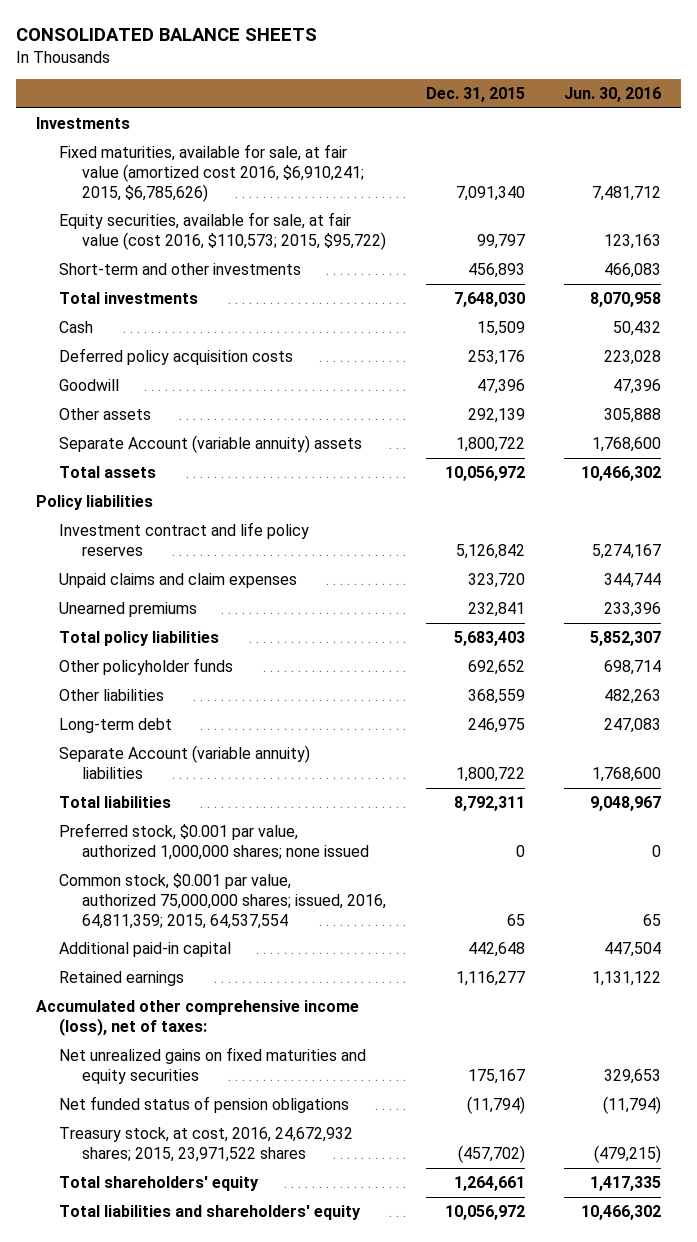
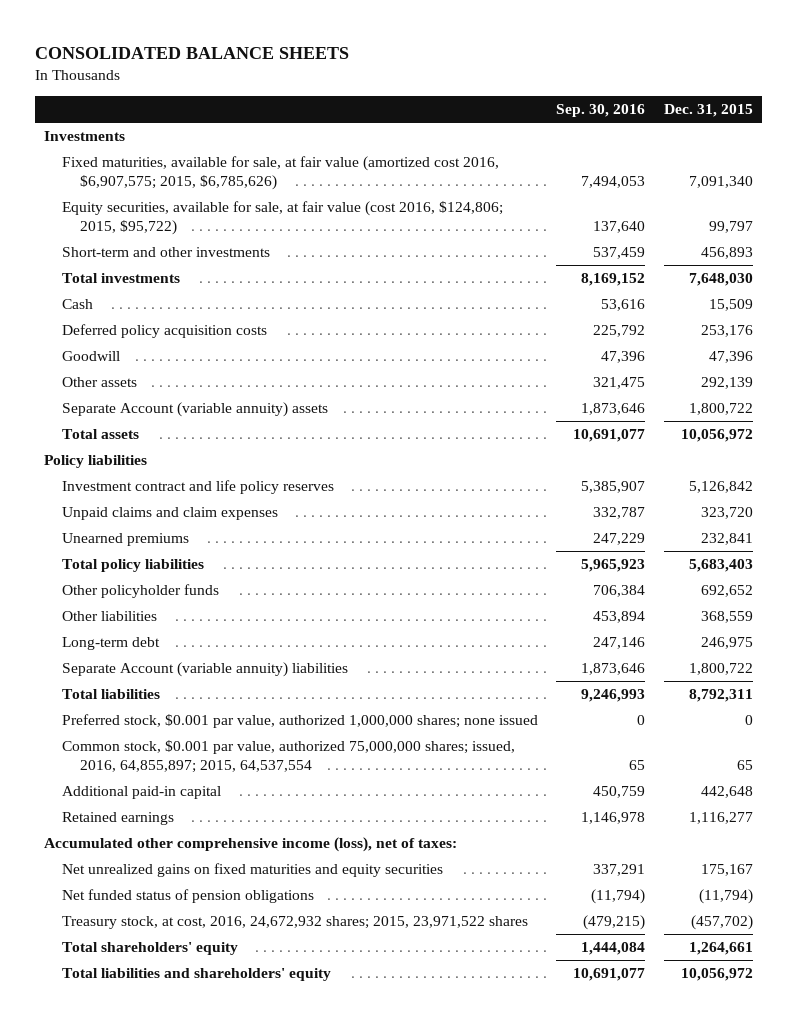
[564,87,662,103] Jun. 30, 2016 -> none
none -> [556,104,646,118] Sep. 30, 2016
[59,144,365,202] Fixed maturities, available for sale, at fair value (amortized cost 2016, $6,910,241; 2015, $6,785,626) -> [62,156,500,190] Fixed maturities, available for sale, at fair value (amortized cost 2016, $6,907,575; 2015, $6,785,626)
[59,212,387,250] Equity securities, available for sale, at fair value (cost 2016, $110,573; 2015, $95,722) -> [62,201,504,235] Equity securities, available for sale, at fair value (cost 2016, $124,806; 2015, $95,722)
[59,873,387,929] Common stock, $0.001 par value, authorized 75,000,000 shares; issued, 2016, 64,811,359; 2015, 64,537,554 -> [62,740,516,773] Common stock, $0.001 par value, authorized 75,000,000 shares; issued, 2016, 64,855,897; 2015, 64,537,554

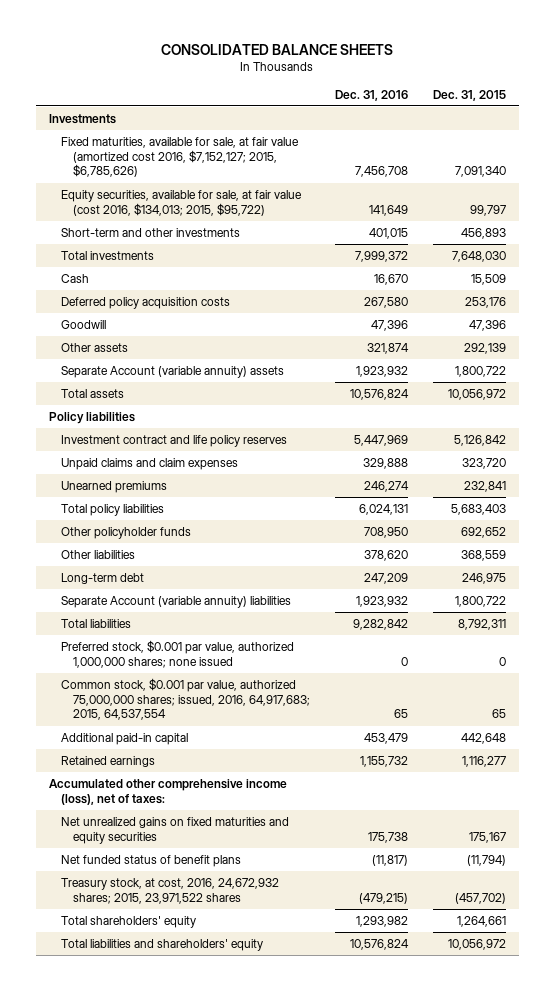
[556,104,646,118] Sep. 30, 2016 -> none
none -> [334,89,408,101] Dec. 31, 2016
[62,156,500,190] Fixed maturities, available for sale, at fair value (amortized cost 2016, $6,907,575; 2015, $6,785,626) -> [60,136,299,178] Fixed maturities, available for sale, at fair value (amortized cost 2016, $7,152,127; 2015, $6,785,626)
[62,201,504,235] Equity securities, available for sale, at fair value (cost 2016, $124,806; 2015, $95,722) -> [60,189,302,216] Equity securities, available for sale, at fair value (cost 2016, $134,013; 2015, $95,722)
[62,740,516,773] Common stock, $0.001 par value, authorized 75,000,000 shares; issued, 2016, 64,855,897; 2015, 64,537,554 -> [60,677,310,721] Common stock, $0.001 par value, authorized 75,000,000 shares; issued, 2016, 64,917,683; 2015, 64,537,554
[62,889,315,904] Net funded status of pension obligations -> [60,854,241,867] Net funded status of benefit plans

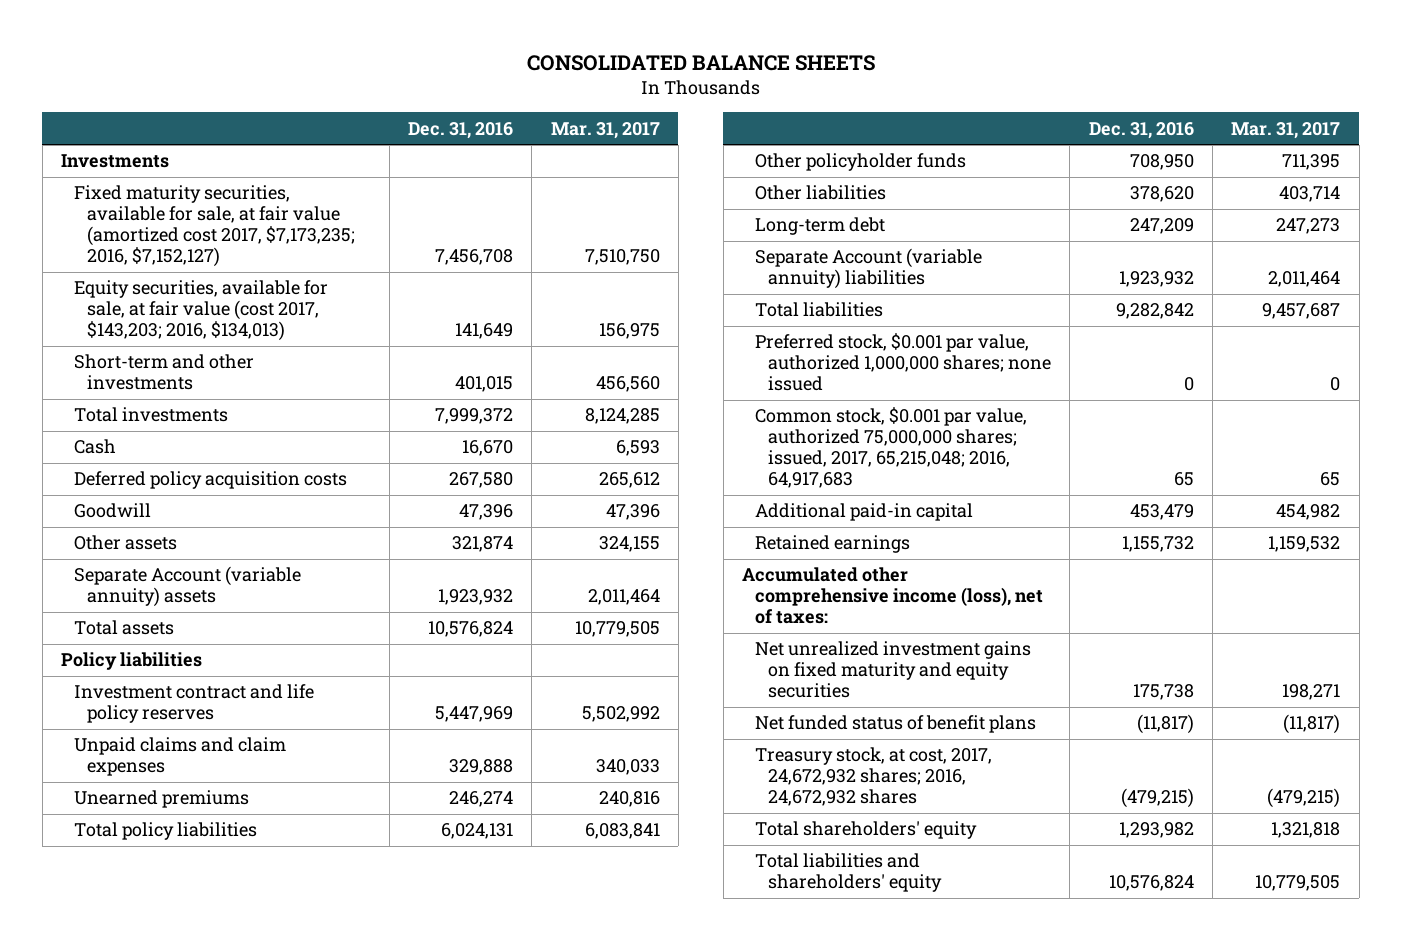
[433,89,507,101] Dec. 31, 2015 -> none
none -> [550,121,660,139] Mar. 31, 2017
[60,136,299,178] Fixed maturities, available for sale, at fair value (amortized cost 2016, $7,152,127; 2015, $6,785,626) -> [74,185,356,268] Fixed maturity securities, available for sale, at fair value (amortized cost 2017, $7,173,235; 2016, $7,152,127)
[60,189,302,216] Equity securities, available for sale, at fair value (cost 2016, $134,013; 2015, $95,722) -> [74,280,329,342] Equity securities, available for sale, at fair value (cost 2017, $143,203; 2016, $134,013)
[60,677,310,721] Common stock, $0.001 par value, authorized 75,000,000 shares; issued, 2016, 64,917,683; 2015, 64,537,554 -> [754,407,1027,489] Common stock, $0.001 par value, authorized 75,000,000 shares; issued, 2017, 65,215,048; 2016, 64,917,683
[60,816,289,844] Net unrealized gains on fixed maturities and equity securities -> [754,641,1031,699] Net unrealized investment gains on fixed maturity and equity securities
[60,877,279,904] Treasury stock, at cost, 2016, 24,672,932 shares; 2015, 23,971,522 shares -> [754,747,992,807] Treasury stock, at cost, 2017, 24,672,932 shares; 2016, 24,672,932 shares

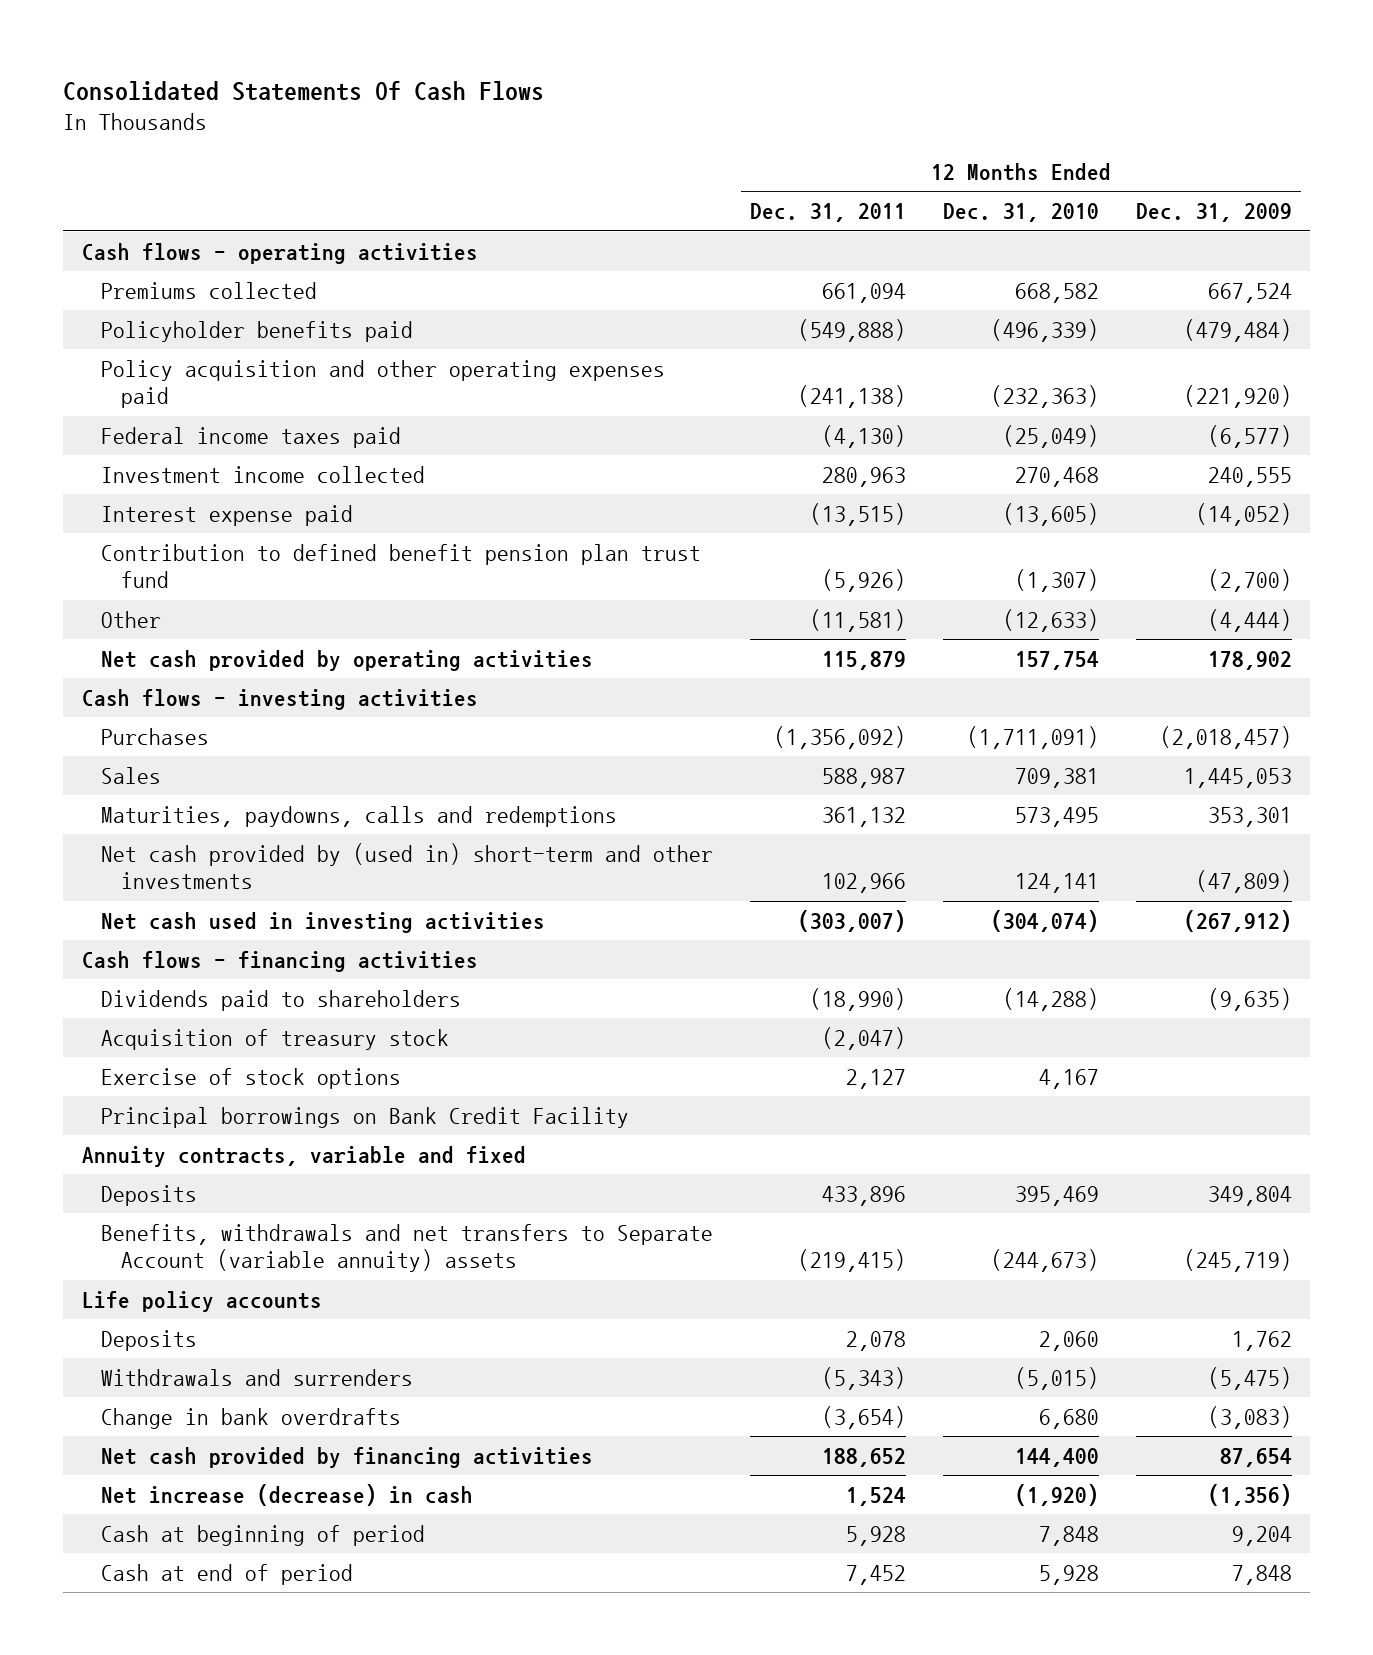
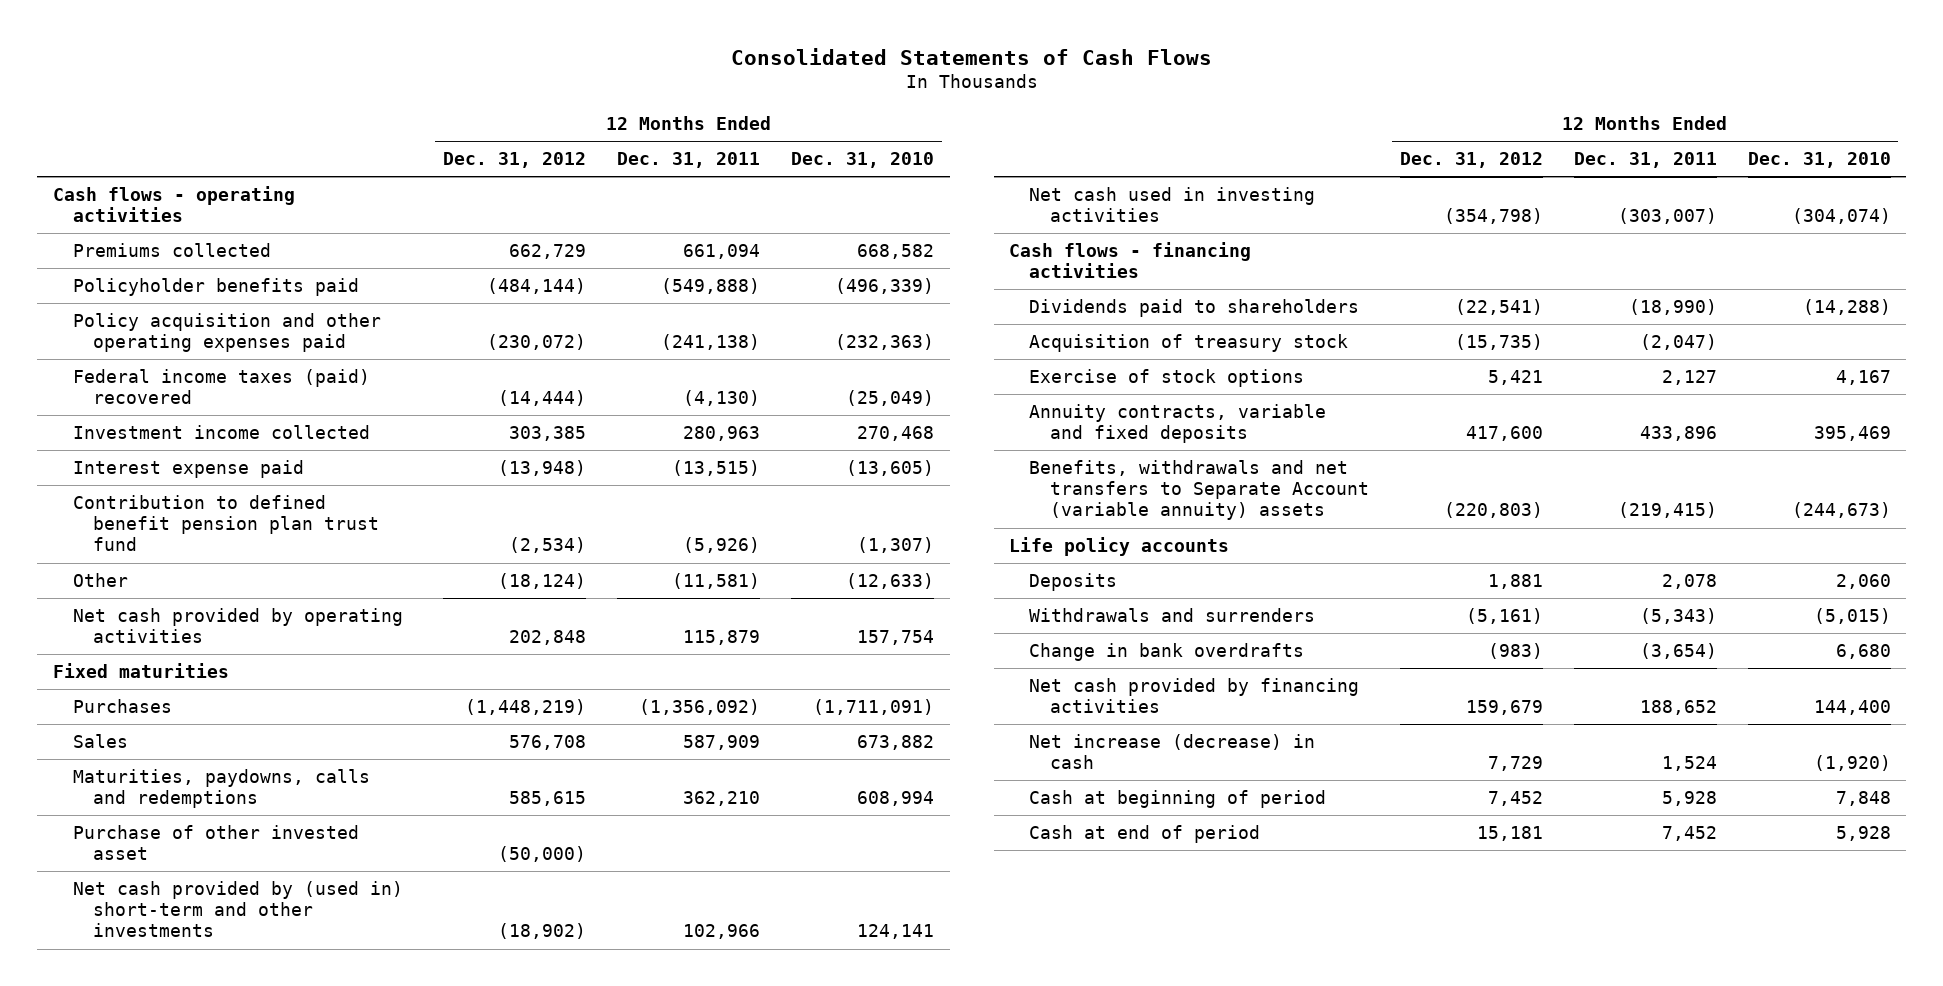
[63,80,545,101] Consolidated Statements Of Cash Flows -> [730,47,1212,65] Consolidated Statements of Cash Flows
[1135,203,1292,223] Dec. 31, 2009 -> none
none -> [443,152,587,169] Dec. 31, 2012
[101,426,402,448] Federal income taxes paid -> [72,369,370,405] Federal income taxes (paid) recovered
[81,688,478,710] Cash flows - investing activities -> none
none -> [52,663,229,679] Fixed maturities
[822,767,907,788] 588,987 -> [683,735,761,751] 587,909
[1014,767,1099,788] 709,381 -> [857,735,935,751] 673,882
[822,806,907,827] 361,132 -> [683,791,761,807] 362,210
[1014,806,1099,827] 573,495 -> [857,791,935,807] 608,994
none -> [72,825,359,861] Purchase of other invested asset
[101,1106,630,1128] Principal borrowings on Bank Credit Facility -> none
[81,1145,526,1167] Annuity contracts, variable and fixed -> none
[101,1184,198,1206] Deposits -> [1029,404,1327,444] Annuity contracts, variable and fixed deposits

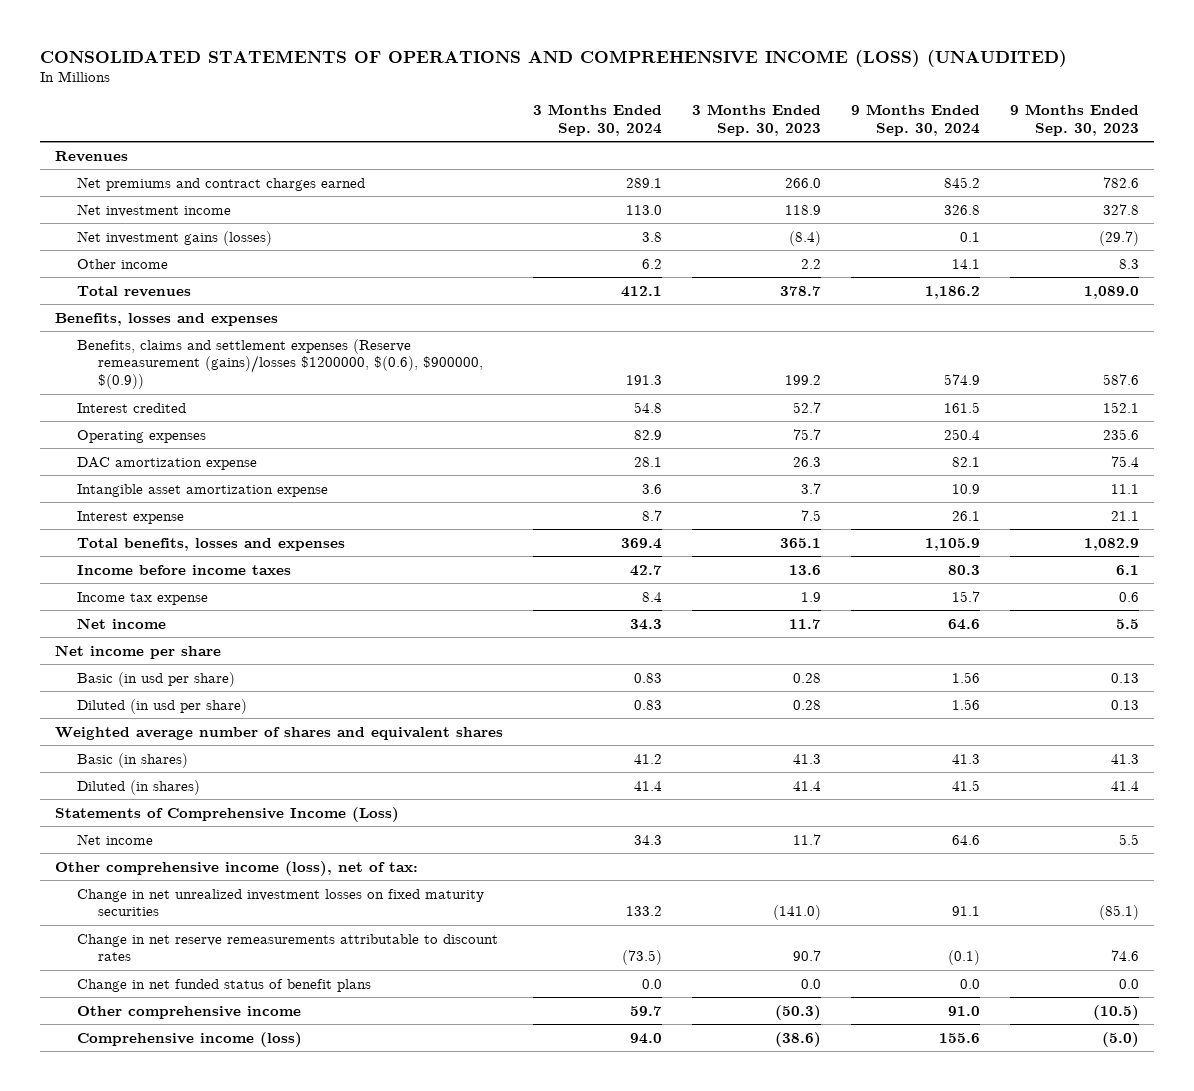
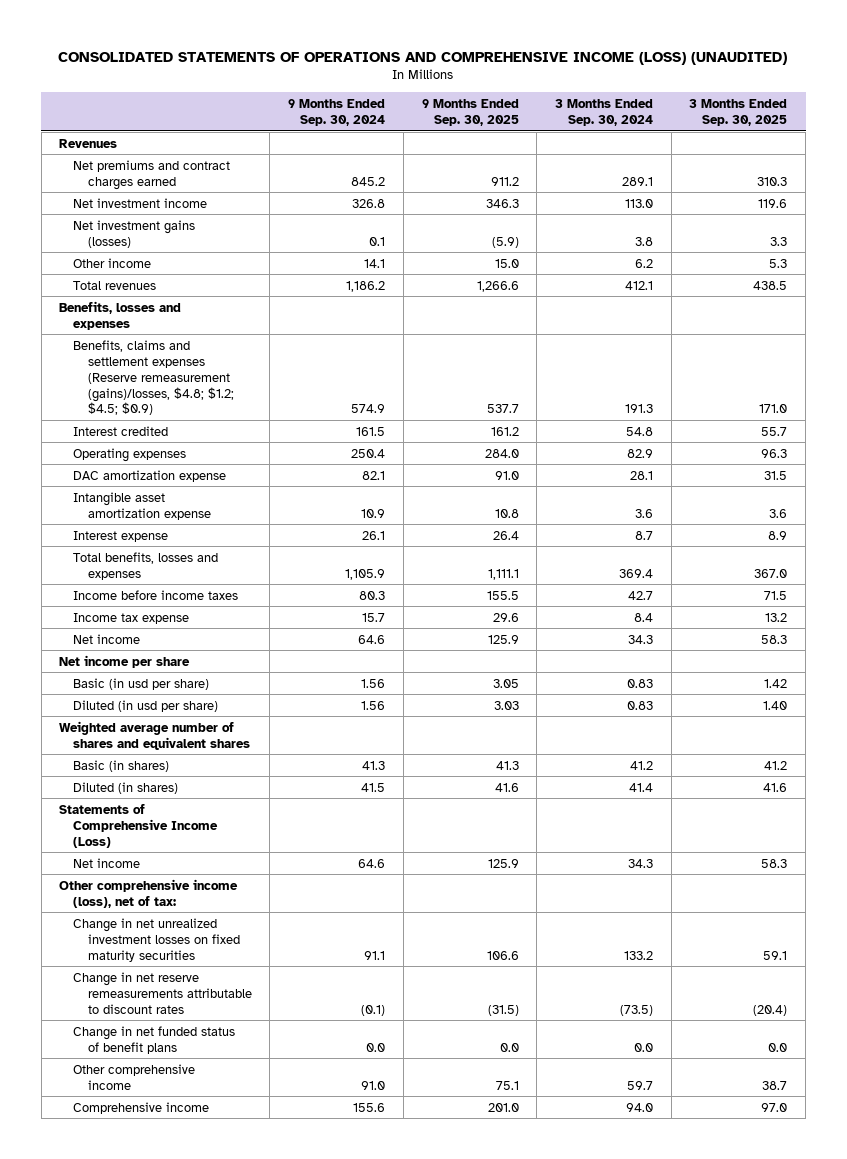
[692,103,822,136] 3 Months Ended Sep. 30, 2023 -> none
[1009,103,1139,136] 9 Months Ended Sep. 30, 2023 -> none
none -> [421,99,519,127] 9 Months Ended Sep. 30, 2025
none -> [689,99,788,127] 3 Months Ended Sep. 30, 2025
[76,338,483,390] Benefits, claims and settlement expenses (Reserve remeasurement (gains)/losses $1200000, $(0.6), $900000, $(0.9)) -> [73,339,234,416] Benefits, claims and settlement expenses (Reserve remeasurement (gains)/losses, $4.8; $1.2; $4.5; $0.9)
[76,1031,302,1047] Comprehensive income (loss) -> [73,1101,210,1114] Comprehensive income

